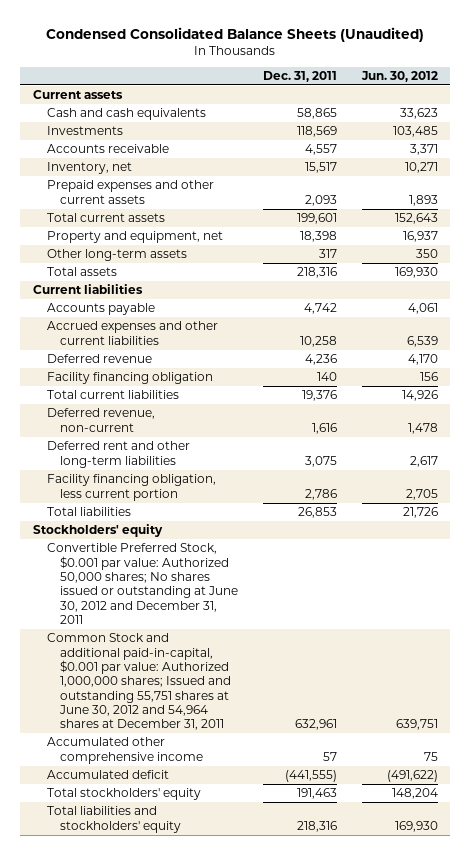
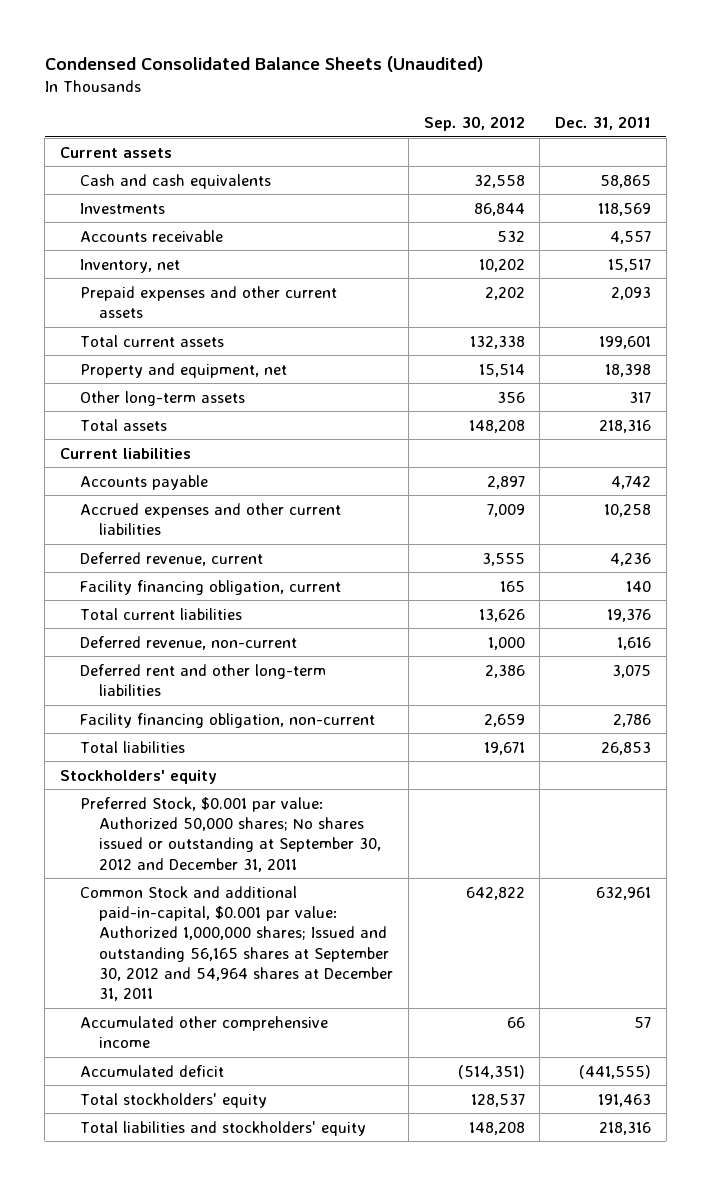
[360,70,438,82] Jun. 30, 2012 -> none
none -> [423,115,525,131] Sep. 30, 2012
[46,354,152,364] Deferred revenue -> [79,551,263,566] Deferred revenue, current
[46,372,213,385] Facility financing obligation -> [79,579,341,595] Facility financing obligation, current
[46,474,216,501] Facility financing obligation, less current portion -> [79,712,375,728] Facility financing obligation, non-current
[46,543,239,625] Convertible Preferred Stock, $0.001 par value: Authorized 50,000 shares; No shares issued or outstanding at June 30, 2012 and December 31, 2011 -> [79,796,382,872] Preferred Stock, $0.001 par value: Authorized 50,000 shares; No shares issued or outstanding at September 30, 2012 and December 31, 2011
[46,633,232,731] Common Stock and additional paid-in-capital, $0.001 par value: Authorized 1,000,000 shares; Issued and outstanding 55,751 shares at June 30, 2012 and 54,964 shares at December 31, 2011 -> [79,885,394,1002] Common Stock and additional paid-in-capital, $0.001 par value: Authorized 1,000,000 shares; Issued and outstanding 56,165 shares at September 30, 2012 and 54,964 shares at December 31, 2011

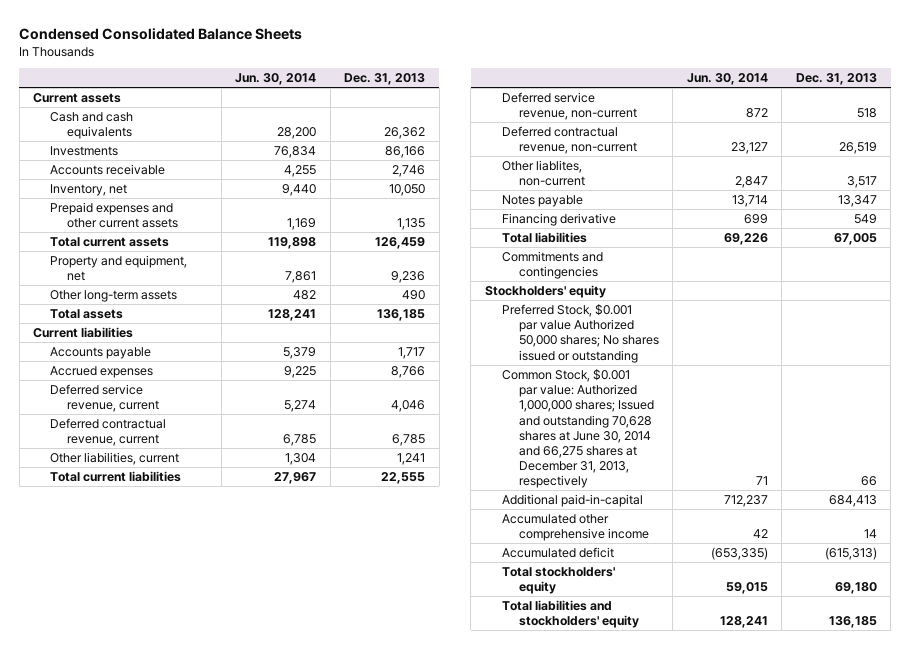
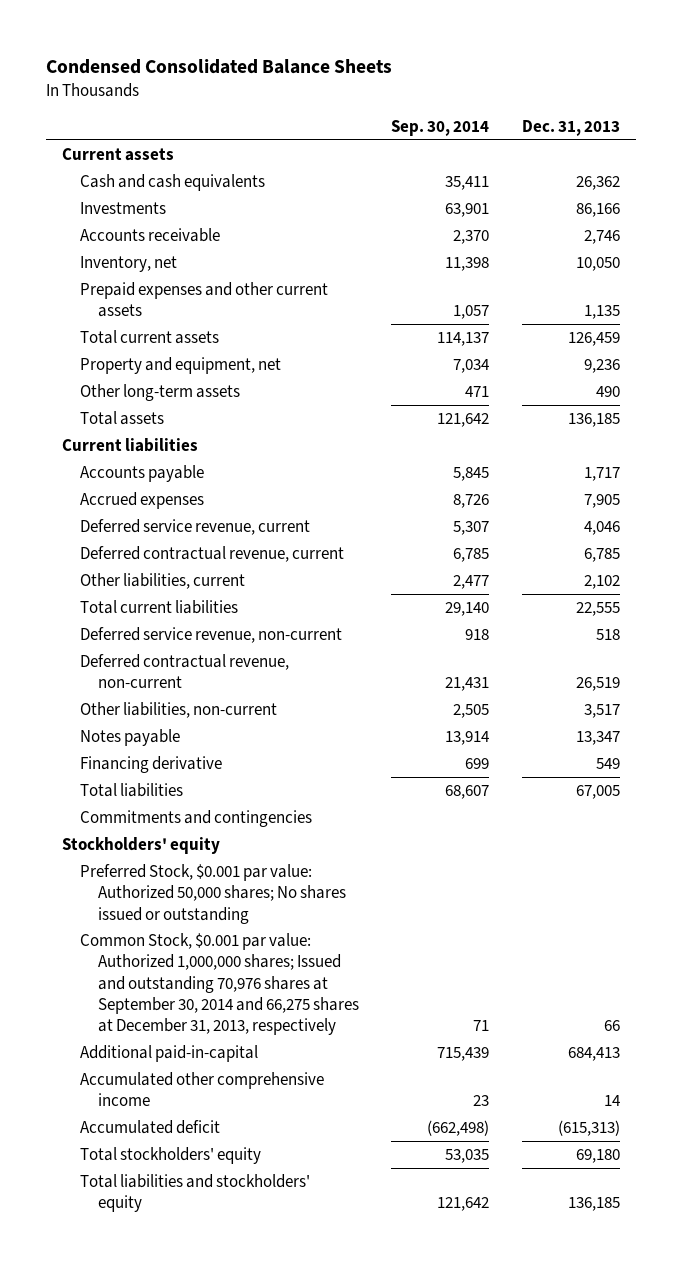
[235,73,317,86] Jun. 30, 2014 -> none
none -> [391,119,490,136] Sep. 30, 2014
[391,365,426,378] 8,766 -> [583,493,620,508] 7,905
[397,452,426,465] 1,241 -> [583,574,620,589] 2,102
[501,159,585,187] Other liablites, non-current -> [80,701,278,718] Other liabilities, non-current
[501,303,659,363] Preferred Stock, $0.001 par value Authorized 50,000 shares; No shares issued or outstanding -> [80,863,346,924] Preferred Stock, $0.001 par value: Authorized 50,000 shares; No shares issued or outstanding
[501,368,654,489] Common Stock, $0.001 par value: Authorized 1,000,000 shares; Issued and outstanding 70,628 shares at June 30, 2014 and 66,275 shares at December 31, 2013, respectively -> [80,932,359,1036] Common Stock, $0.001 par value: Authorized 1,000,000 shares; Issued and outstanding 70,976 shares at September 30, 2014 and 66,275 shares at December 31, 2013, respectively

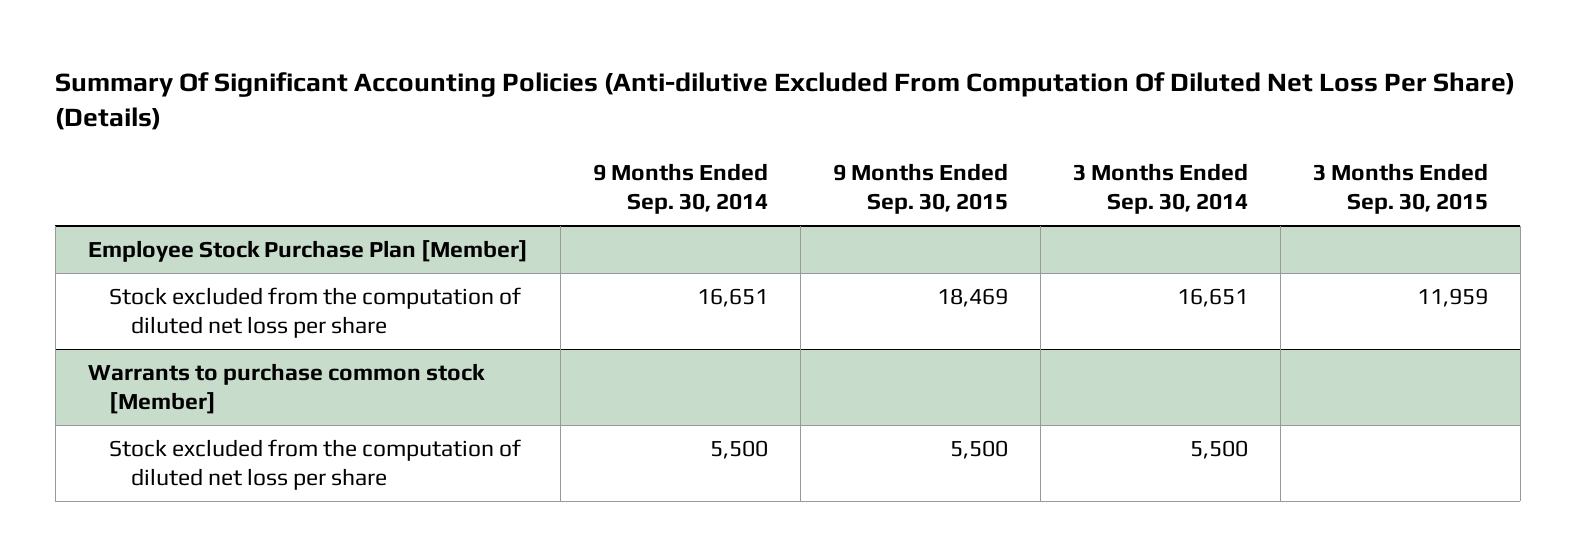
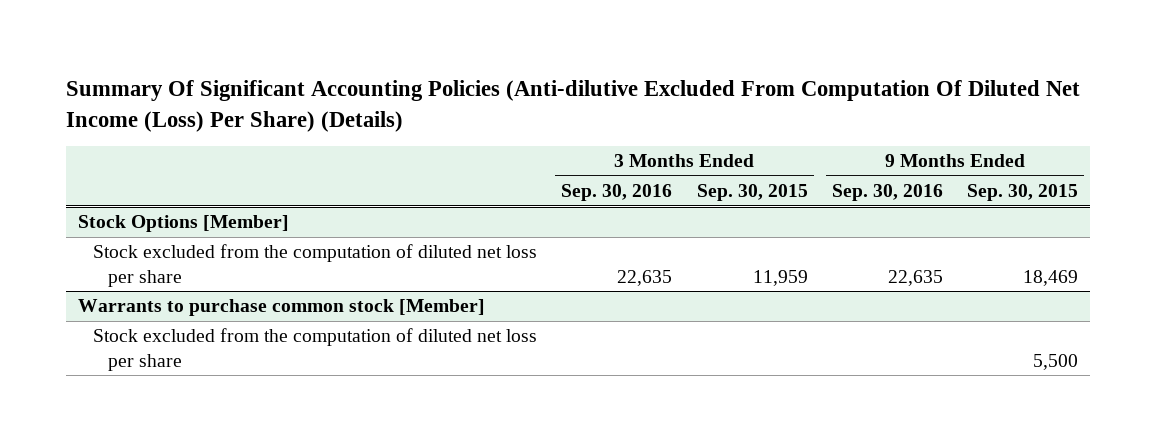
[55,71,1516,131] Summary Of Significant Accounting Policies (Anti-dilutive Excluded From Computation Of Diluted Net Loss Per Share) (Details) -> [66,80,1081,132] Summary Of Significant Accounting Policies (Anti-dilutive Excluded From Computation Of Diluted Net Income (Loss) Per Share) (Details)
[592,163,768,215] 9 Months Ended Sep. 30, 2014 -> none
[1072,163,1248,215] 3 Months Ended Sep. 30, 2014 -> none
none -> [561,184,673,202] Sep. 30, 2016
none -> [831,184,943,202] Sep. 30, 2016
[87,240,528,263] Employee Stock Purchase Plan [Member] -> [78,215,290,233] Stock Options [Member]

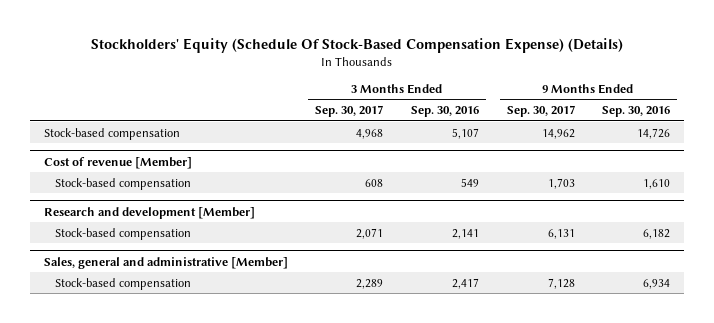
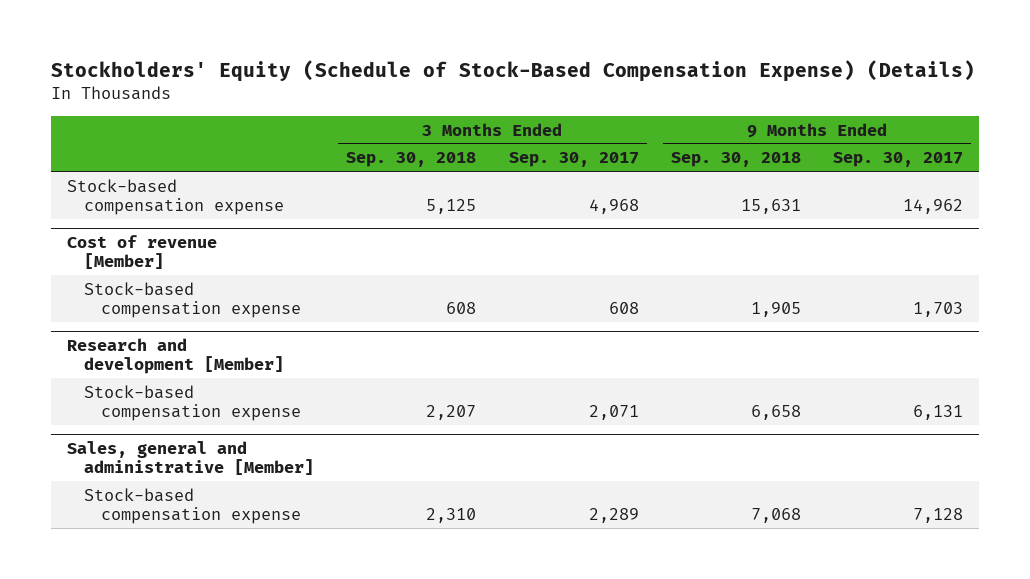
[90,38,623,54] Stockholders' Equity (Schedule Of Stock-Based Compensation Expense) (Details) -> [51,59,976,82] Stockholders' Equity (Schedule of Stock-Based Compensation Expense) (Details)
[410,106,479,118] Sep. 30, 2016 -> none
[602,106,671,118] Sep. 30, 2016 -> none
none -> [346,152,477,168] Sep. 30, 2018
none -> [670,152,801,168] Sep. 30, 2018
[43,127,180,140] Stock-based compensation -> [67,178,285,215] Stock-based compensation expense
[55,177,192,190] Stock-based compensation -> [84,281,302,318] Stock-based compensation expense
[55,227,192,240] Stock-based compensation -> [84,384,302,421] Stock-based compensation expense
[55,277,192,290] Stock-based compensation -> [84,487,302,524] Stock-based compensation expense

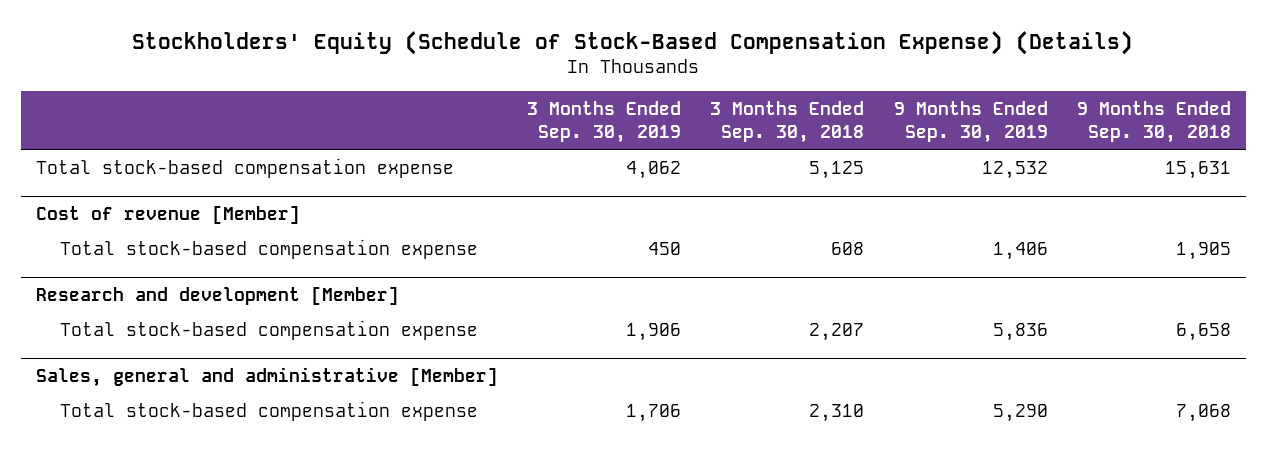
[508,152,639,168] Sep. 30, 2017 -> none
[832,152,963,168] Sep. 30, 2017 -> none
none -> [526,100,681,143] 3 Months Ended Sep. 30, 2019
none -> [893,100,1048,143] 9 Months Ended Sep. 30, 2019
[67,178,285,215] Stock-based compensation expense -> [35,157,454,178] Total stock-based compensation expense
[84,281,302,318] Stock-based compensation expense -> [59,238,478,259] Total stock-based compensation expense
[84,384,302,421] Stock-based compensation expense -> [59,319,478,340] Total stock-based compensation expense
[84,487,302,524] Stock-based compensation expense -> [59,400,478,421] Total stock-based compensation expense

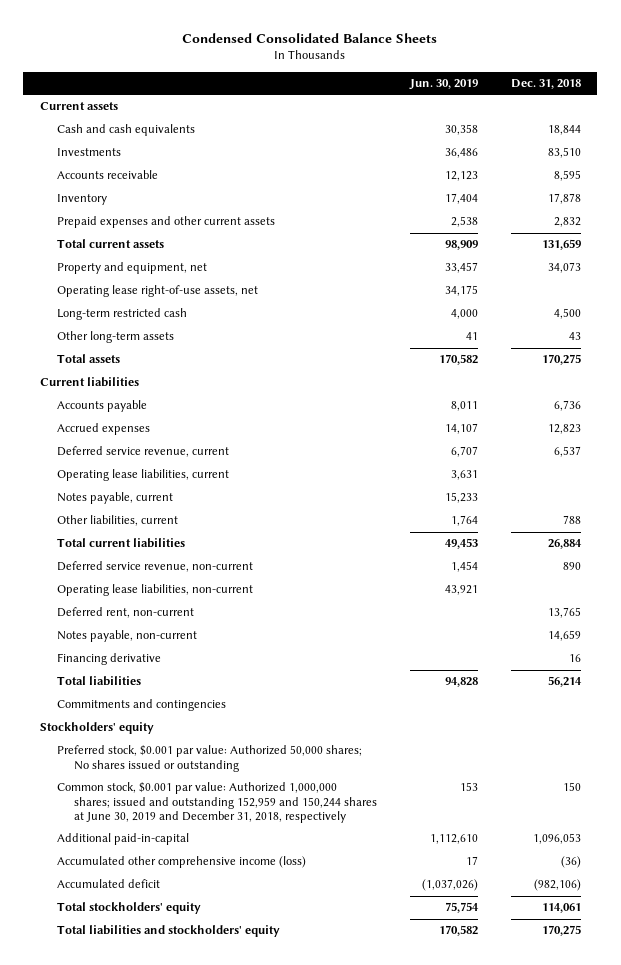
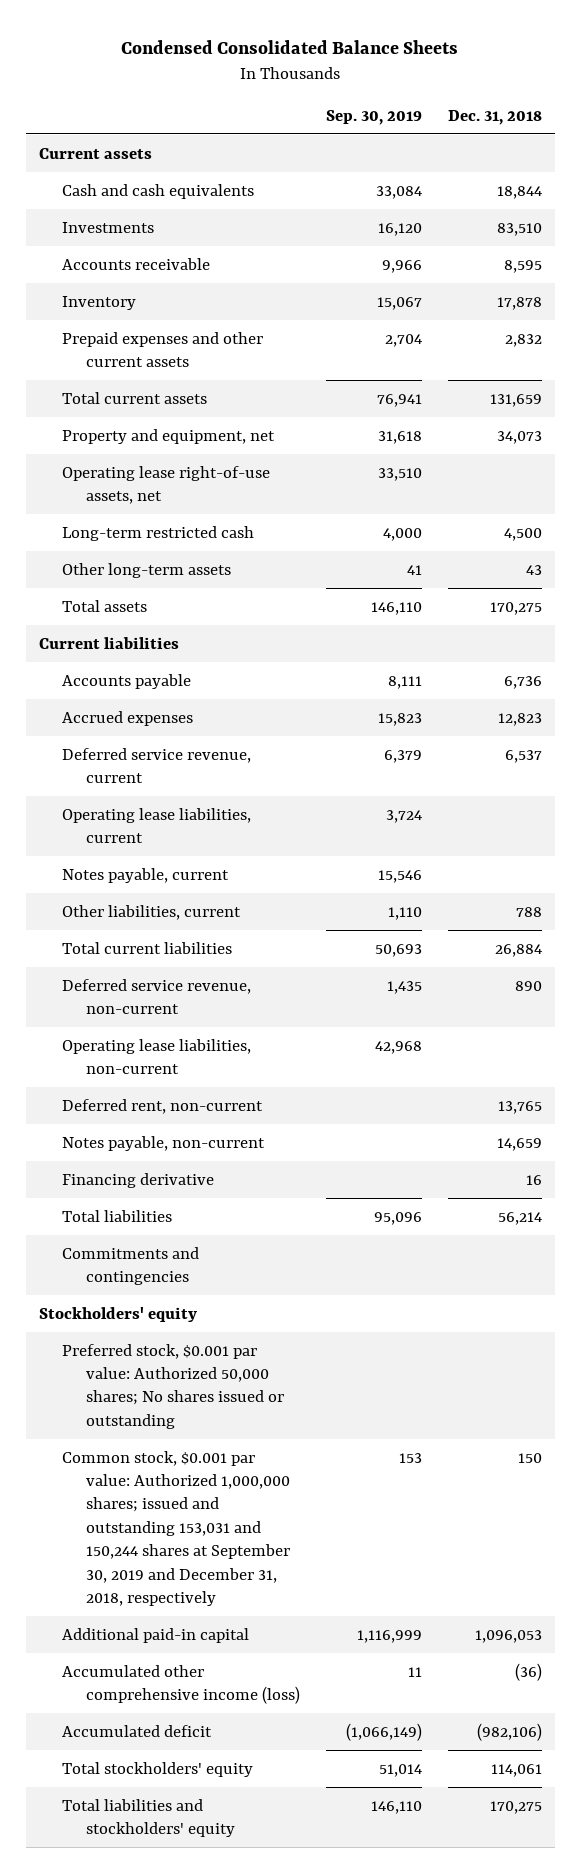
[408,78,478,90] Jun. 30, 2019 -> none
none -> [325,109,422,125] Sep. 30, 2019
[56,782,377,823] Common stock, $0.001 par value: Authorized 1,000,000 shares; issued and outstanding 152,959 and 150,244 shares at June 30, 2019 and December 31, 2018, respectively -> [62,1450,290,1607] Common stock, $0.001 par value: Authorized 1,000,000 shares; issued and outstanding 153,031 and 150,244 shares at September 30, 2019 and December 31, 2018, respectively
[56,833,189,846] Additional paid-in-capital -> [62,1627,250,1643] Additional paid-in capital

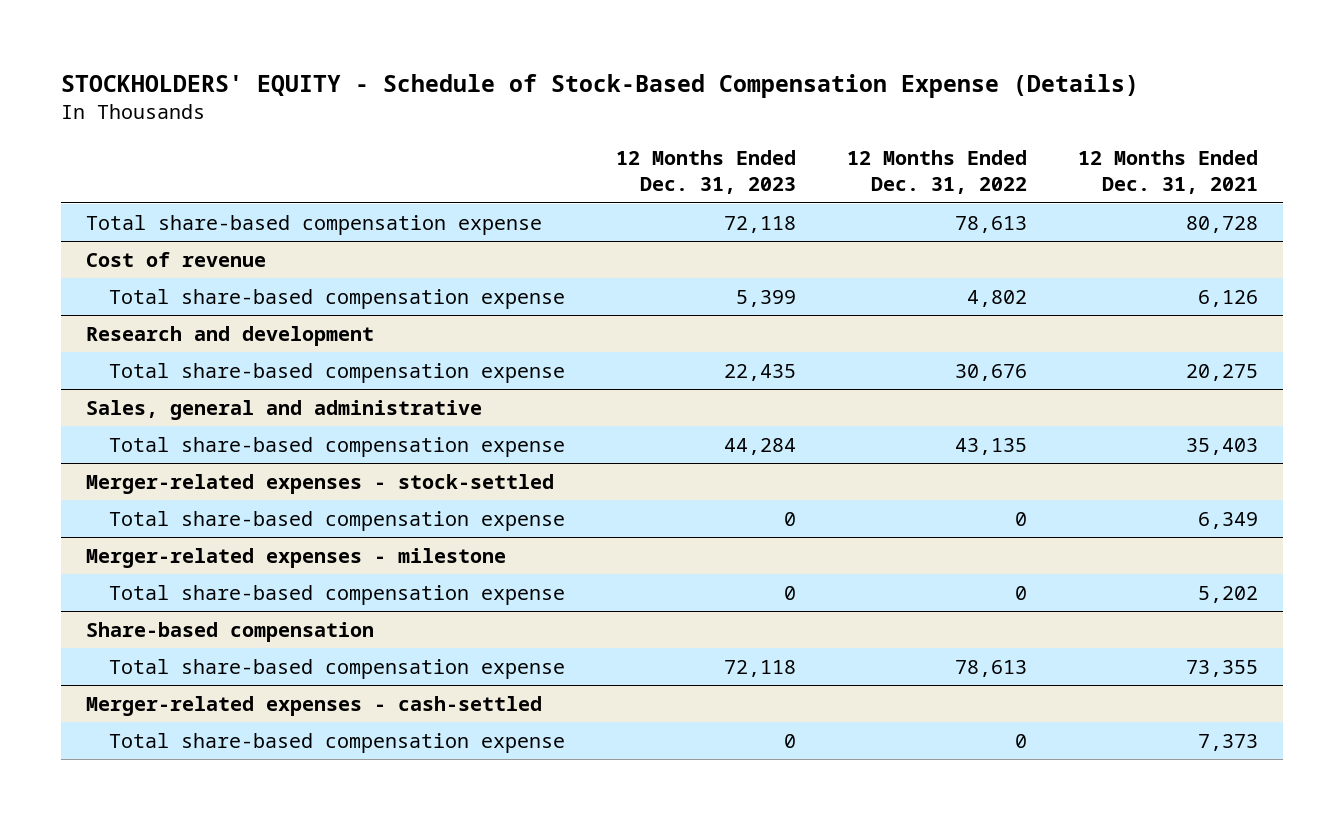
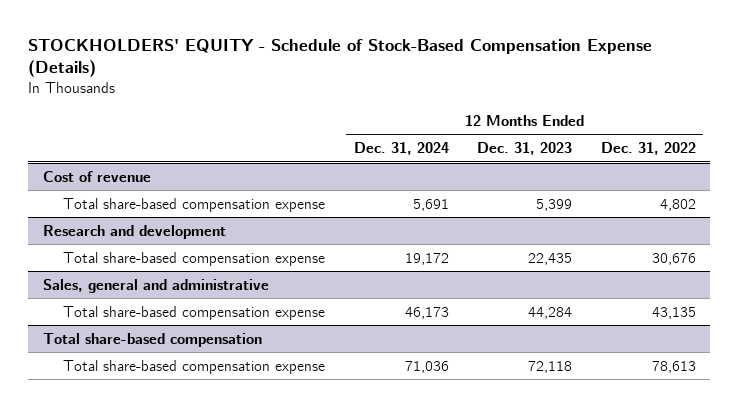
[1077,150,1258,195] 12 Months Ended Dec. 31, 2021 -> none
none -> [353,142,449,156] Dec. 31, 2024
[86,214,543,235] Total share-based compensation expense -> none
[86,473,555,494] Merger-related expenses - stock-settled -> none
[109,510,566,531] Total share-based compensation expense -> none
[86,547,507,568] Merger-related expenses - milestone -> none
[109,584,566,605] Total share-based compensation expense -> none
[86,621,375,642] Share-based compensation -> [42,332,262,347] Total share-based compensation
[86,695,543,716] Merger-related expenses - cash-settled -> none
[109,732,566,753] Total share-based compensation expense -> none

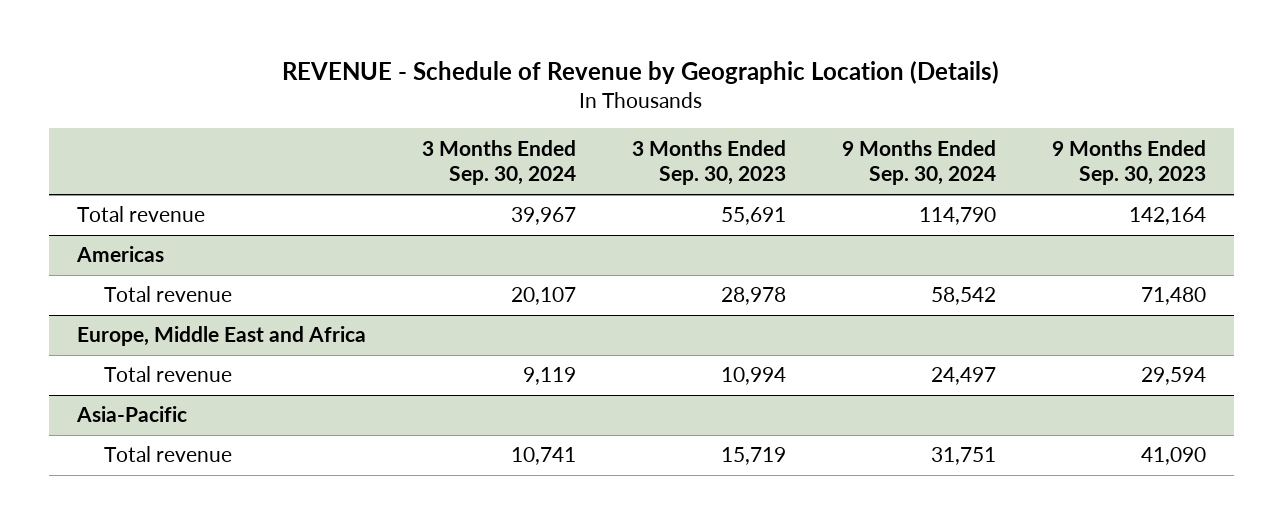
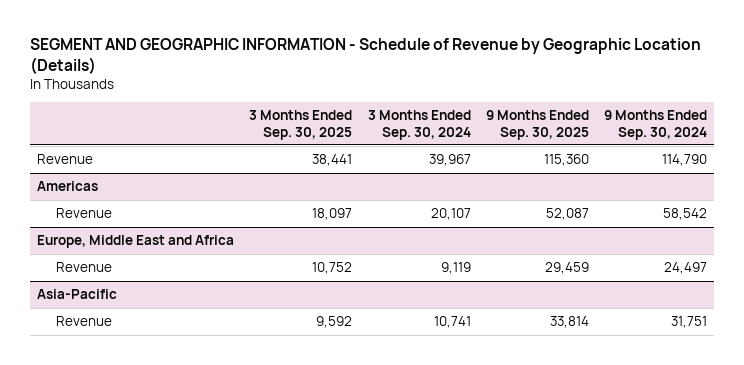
[282,61,1000,85] REVENUE - Schedule of Revenue by Geographic Location (Details) -> [29,38,701,74] SEGMENT AND GEOGRAPHIC INFORMATION - Schedule of Revenue by Geographic Location (Details)
[631,139,786,186] 3 Months Ended Sep. 30, 2023 -> none
[1052,139,1207,186] 9 Months Ended Sep. 30, 2023 -> none
none -> [249,110,353,140] 3 Months Ended Sep. 30, 2025
none -> [485,110,589,140] 9 Months Ended Sep. 30, 2025
[76,206,205,223] Total revenue -> [37,154,94,165] Revenue
[104,286,233,303] Total revenue -> [56,208,113,219] Revenue
[104,366,233,383] Total revenue -> [56,262,113,273] Revenue
[104,446,233,463] Total revenue -> [56,316,113,327] Revenue

